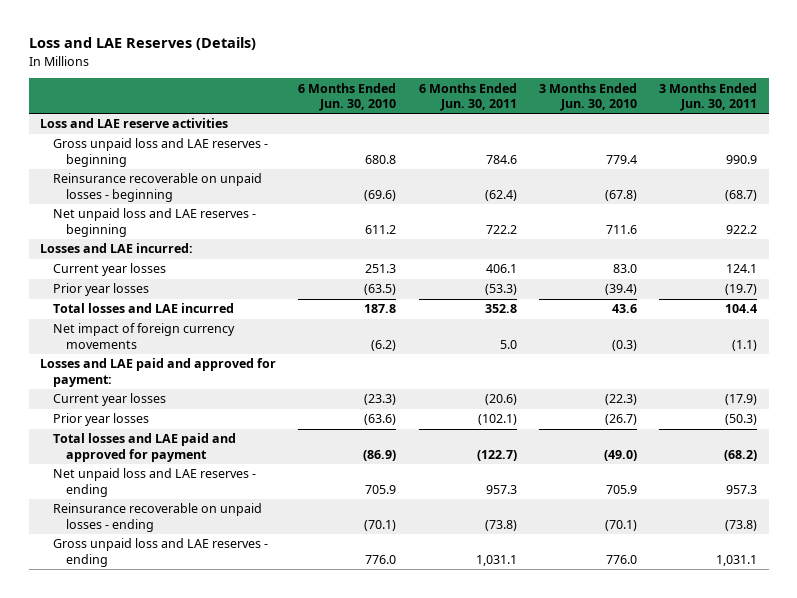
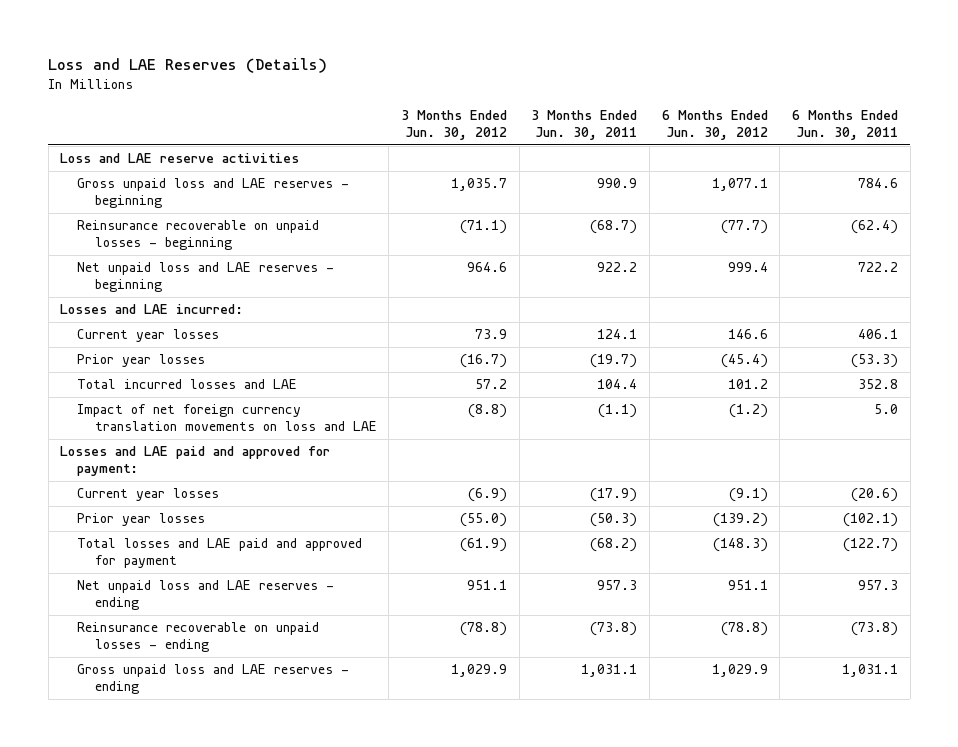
[298,82,397,112] 6 Months Ended Jun. 30, 2010 -> none
[539,82,638,112] 3 Months Ended Jun. 30, 2010 -> none
none -> [400,110,507,140] 3 Months Ended Jun. 30, 2012
none -> [661,110,768,140] 6 Months Ended Jun. 30, 2012
[53,303,235,314] Total losses and LAE incurred -> [77,379,298,390] Total incurred losses and LAE
[53,323,236,350] Net impact of foreign currency movements -> [77,404,377,431] Impact of net foreign currency translation movements on loss and LAE

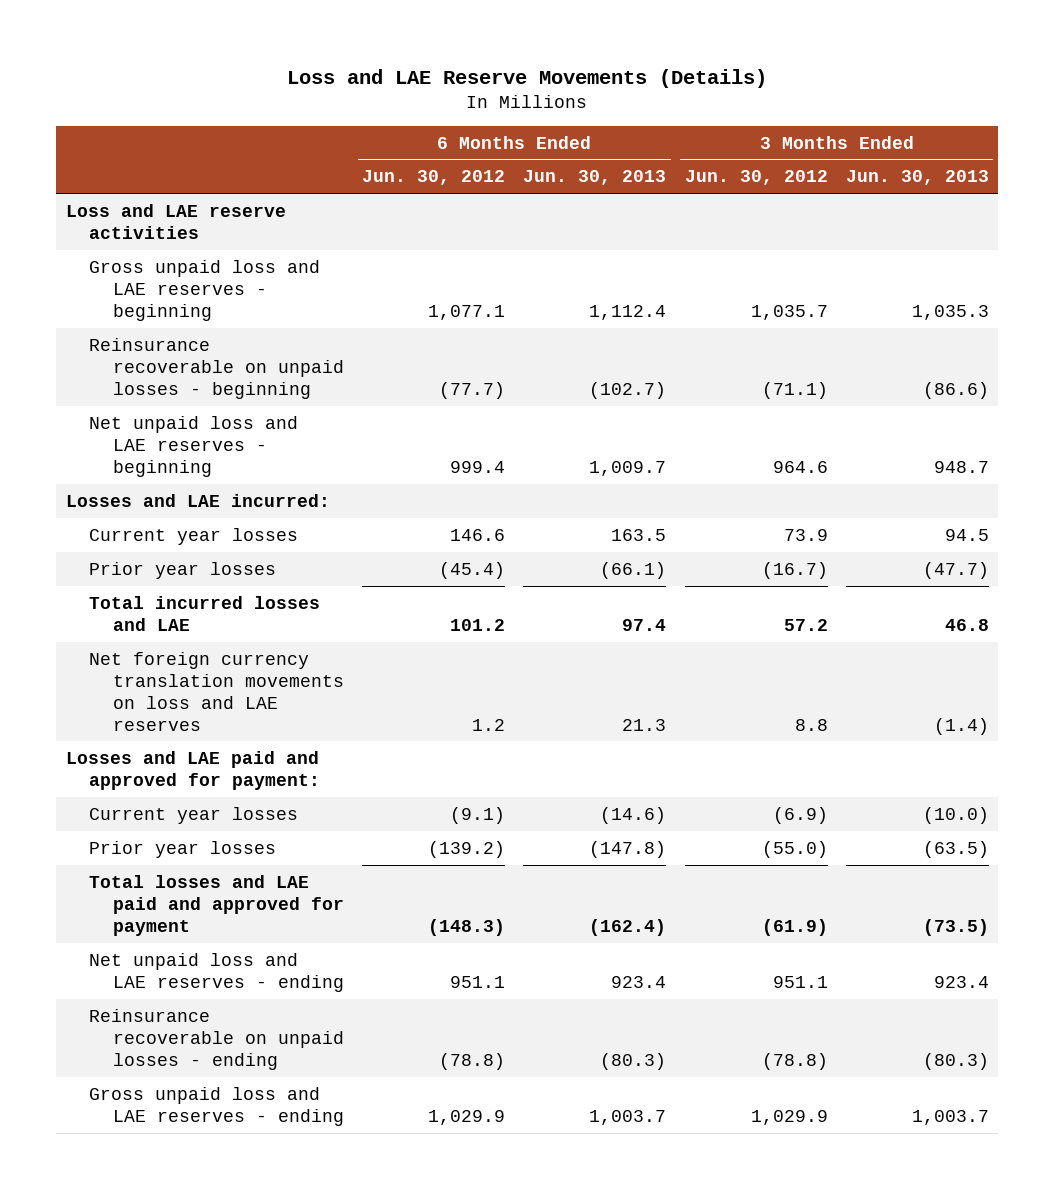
[48,57,328,73] Loss and LAE Reserves (Details) -> [287,69,768,89] Loss and LAE Reserve Movements (Details)
[531,110,638,140] 3 Months Ended Jun. 30, 2011 -> none
[792,110,899,140] 6 Months Ended Jun. 30, 2011 -> none
none -> [523,170,667,186] Jun. 30, 2013
none -> [845,170,989,186] Jun. 30, 2013
[77,404,377,431] Impact of net foreign currency translation movements on loss and LAE -> [89,651,345,731] Net foreign currency translation movements on loss and LAE reserves
[467,404,507,419] (8.8) -> [794,718,828,731] 8.8
[728,404,768,419] (1.2) -> [472,718,506,731] 1.2

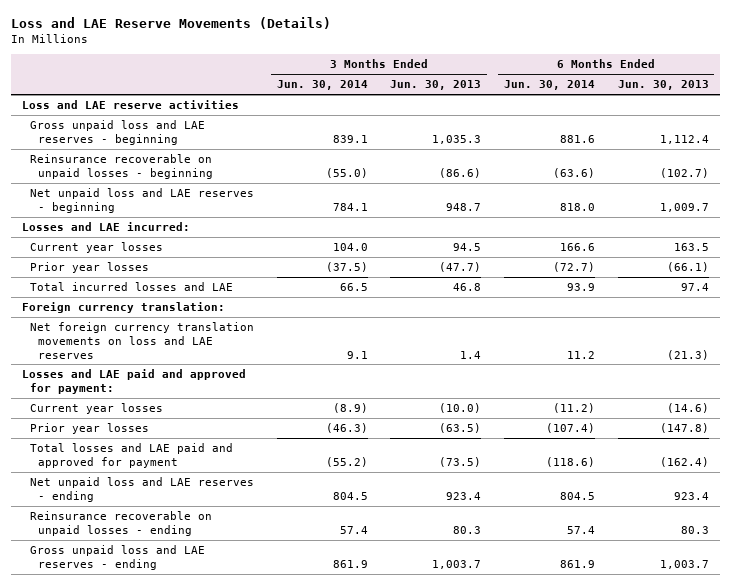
[362,170,506,186] Jun. 30, 2012 -> none
[684,170,828,186] Jun. 30, 2012 -> none
none -> [276,80,368,91] Jun. 30, 2014
none -> [504,80,596,91] Jun. 30, 2014
none -> [22,302,226,314] Foreign currency translation:
[622,718,667,731] 21.3 -> [666,349,709,360] (21.3)
[933,717,989,735] (1.4) -> [460,350,482,359] 1.4
[600,1052,667,1070] (80.3) -> [680,525,709,534] 80.3
[922,1052,989,1070] (80.3) -> [453,525,482,534] 80.3

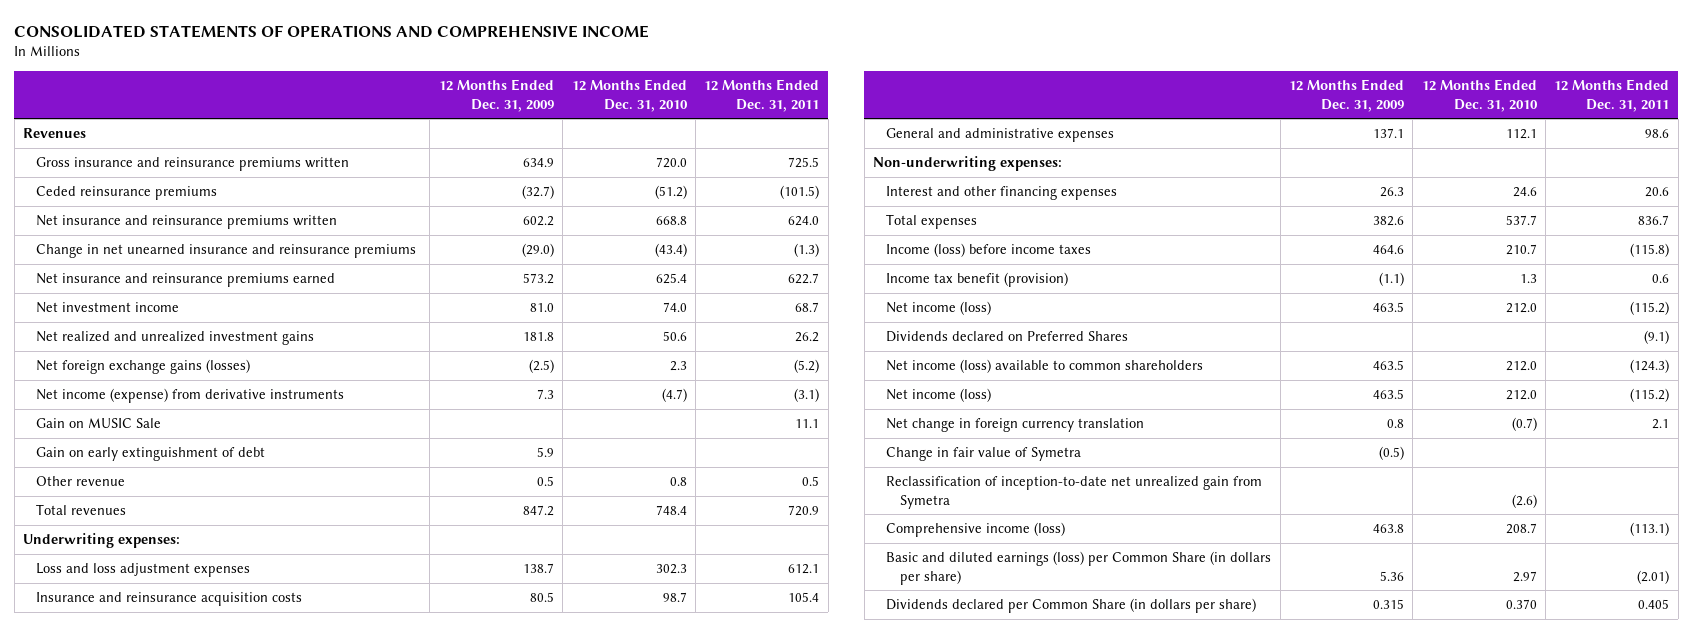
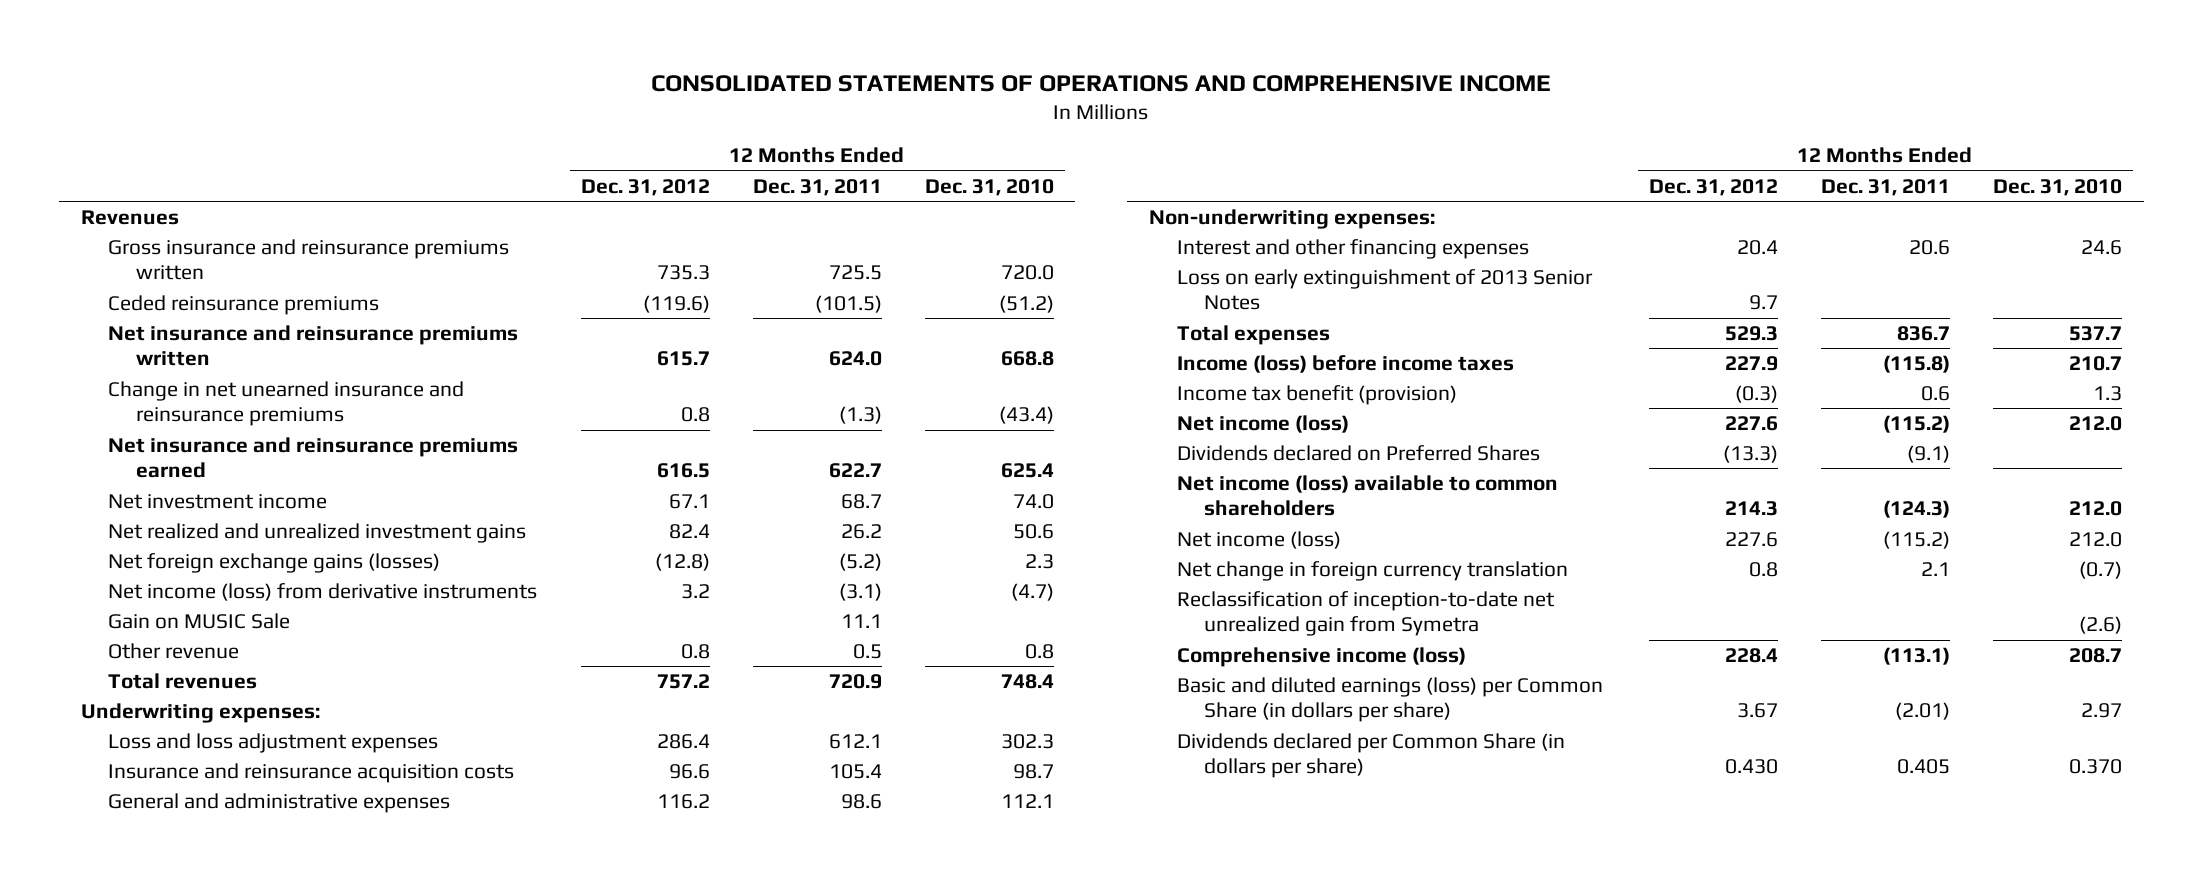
[438,79,554,112] 12 Months Ended Dec. 31, 2009 -> none
none -> [580,178,710,196] Dec. 31, 2012
[36,388,345,404] Net income (expense) from derivative instruments -> [108,582,538,601] Net income (loss) from derivative instruments
[36,447,266,462] Gain on early extinguishment of debt -> none
none -> [1176,268,1593,311] Loss on early extinguishment of 2013 Senior Notes
[886,447,1082,462] Change in fair value of Symetra -> none

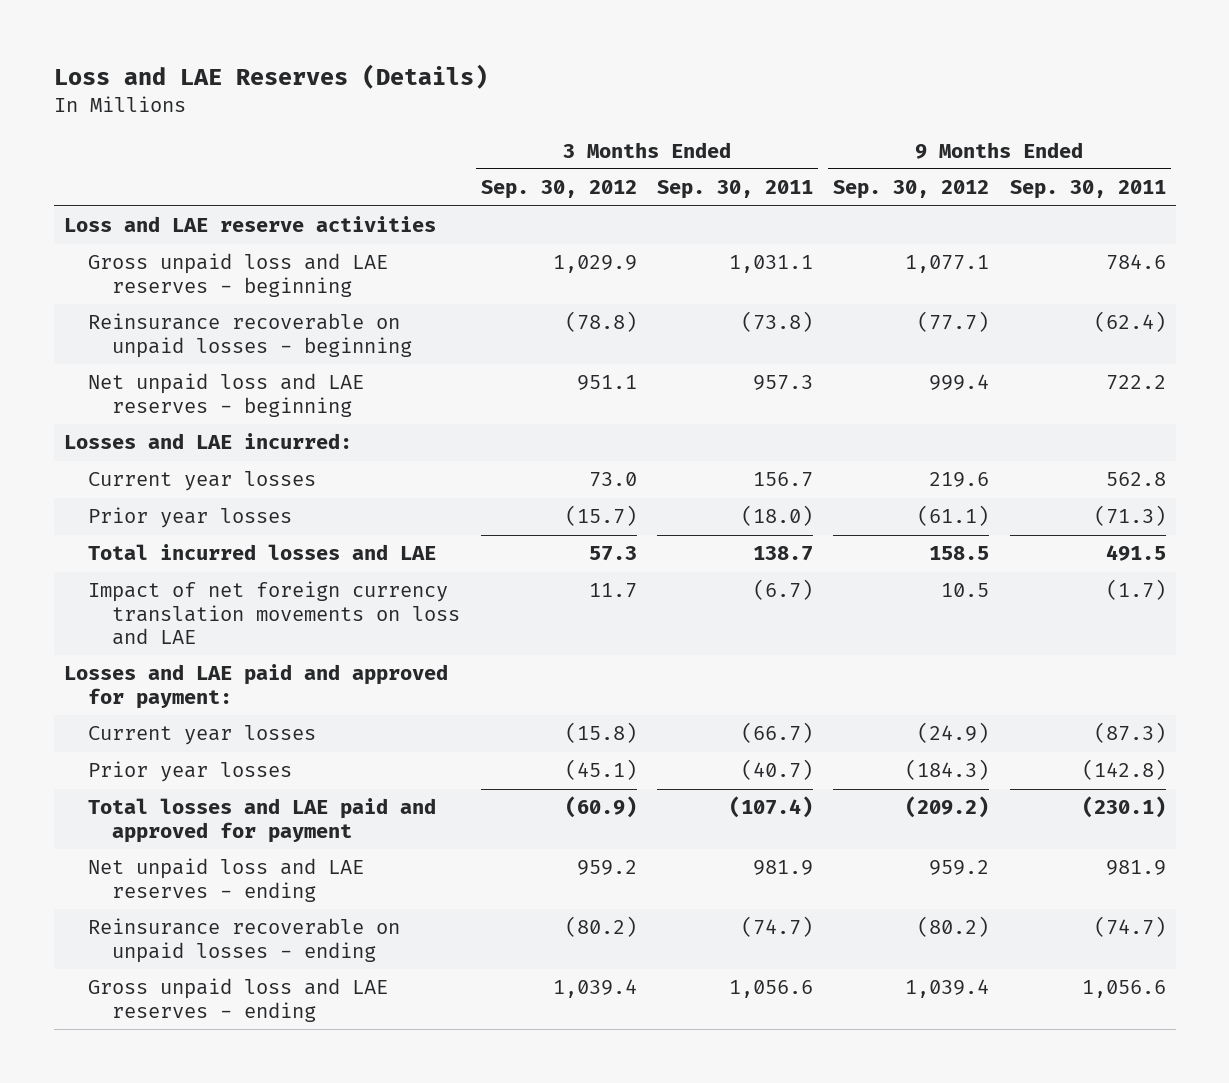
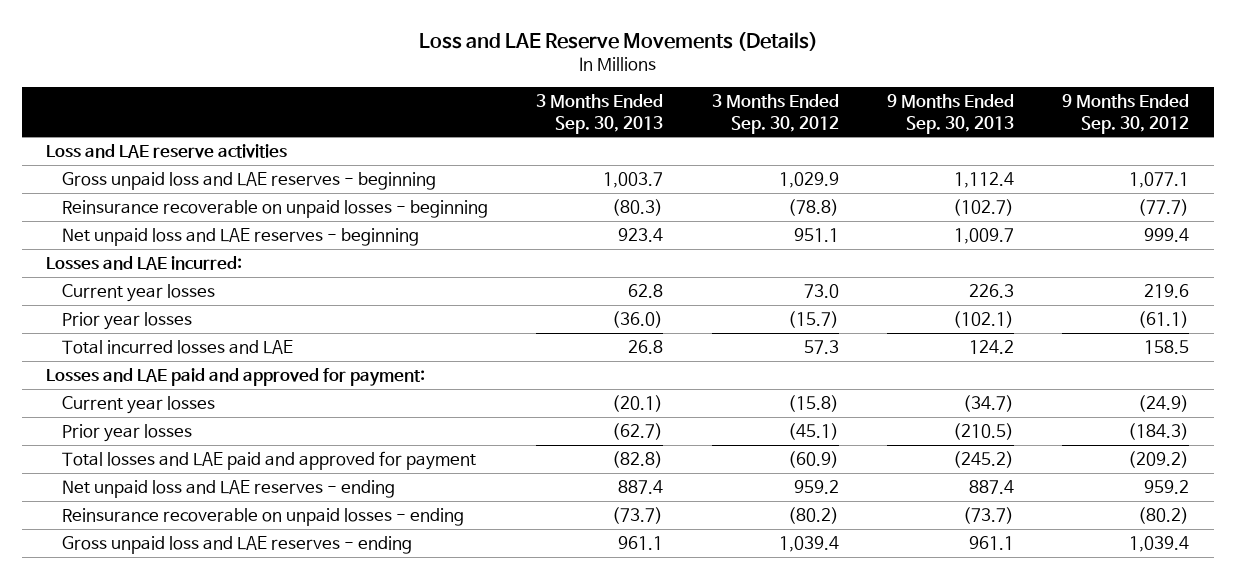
[53,64,488,90] Loss and LAE Reserves (Details) -> [418,31,818,51] Loss and LAE Reserve Movements (Details)
[656,180,813,200] Sep. 30, 2011 -> none
[1009,180,1166,200] Sep. 30, 2011 -> none
none -> [536,94,664,134] 3 Months Ended Sep. 30, 2013
none -> [887,94,1015,134] 9 Months Ended Sep. 30, 2013
[88,581,461,645] Impact of net foreign currency translation movements on loss and LAE -> none

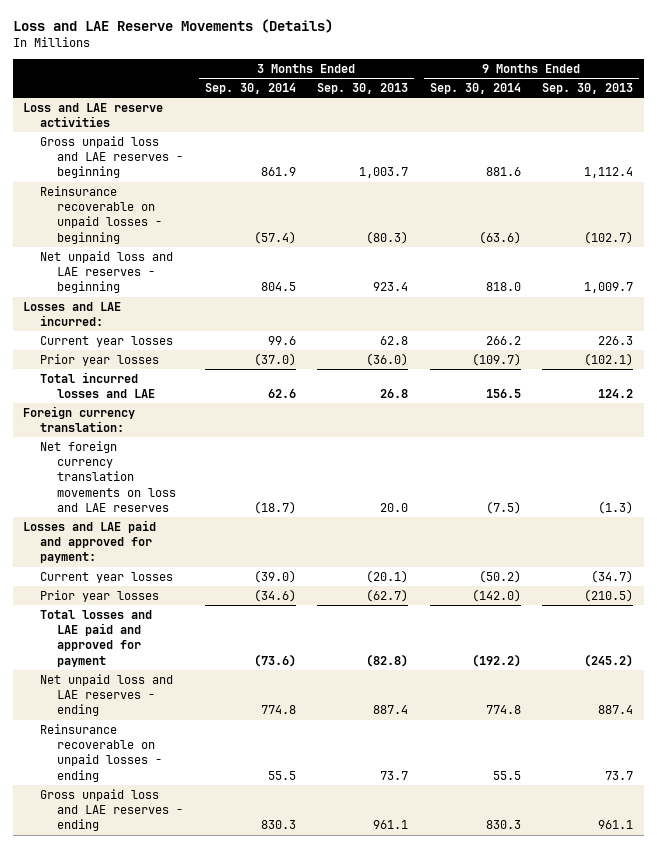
[711,94,839,134] 3 Months Ended Sep. 30, 2012 -> none
[1062,94,1190,134] 9 Months Ended Sep. 30, 2012 -> none
none -> [204,83,296,95] Sep. 30, 2014
none -> [429,83,521,95] Sep. 30, 2014
none -> [23,405,136,433] Foreign currency translation:
none -> [40,440,177,512] Net foreign currency translation movements on loss and LAE reserves
[612,506,664,524] (73.7) -> [380,770,409,780] 73.7
[963,506,1015,524] (73.7) -> [605,770,634,780] 73.7

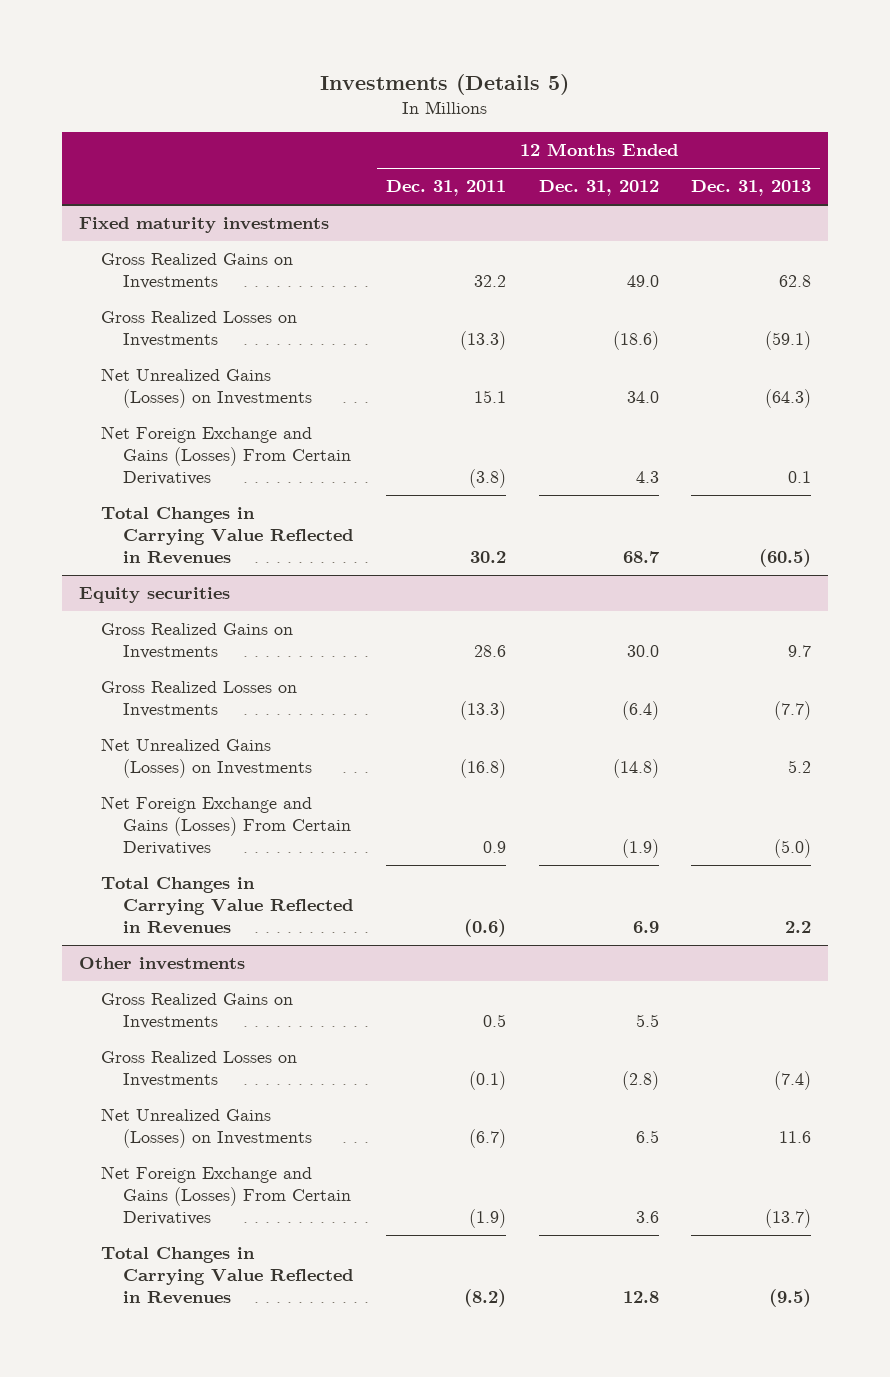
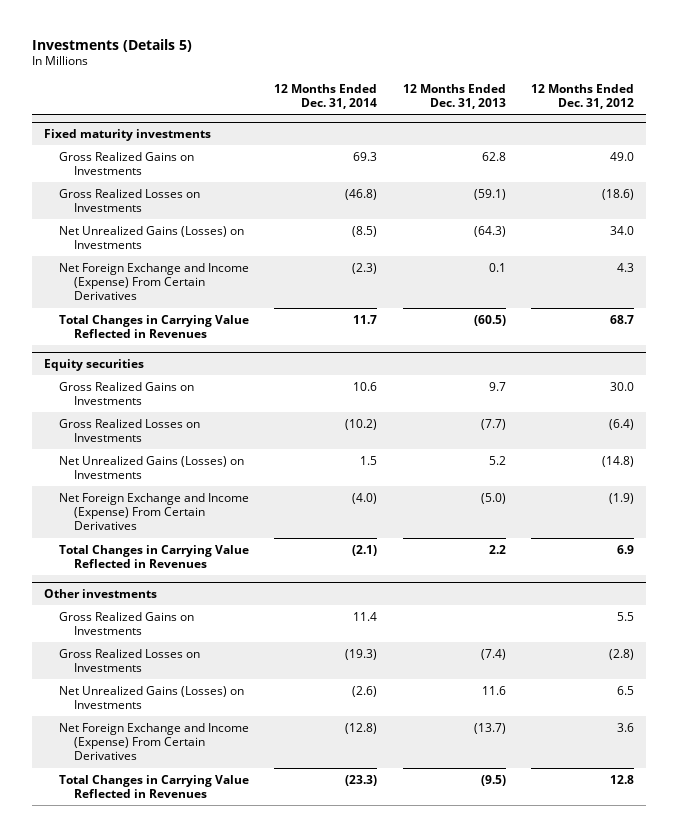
[385,180,506,197] Dec. 31, 2011 -> none
none -> [274,83,378,109] 12 Months Ended Dec. 31, 2014
[100,426,351,486] Net Foreign Exchange and Gains (Losses) From Certain Derivatives -> [59,262,250,301] Net Foreign Exchange and Income (Expense) From Certain Derivatives
[100,796,351,856] Net Foreign Exchange and Gains (Losses) From Certain Derivatives -> [59,492,250,531] Net Foreign Exchange and Income (Expense) From Certain Derivatives
[100,1166,351,1226] Net Foreign Exchange and Gains (Losses) From Certain Derivatives -> [59,722,250,761] Net Foreign Exchange and Income (Expense) From Certain Derivatives

